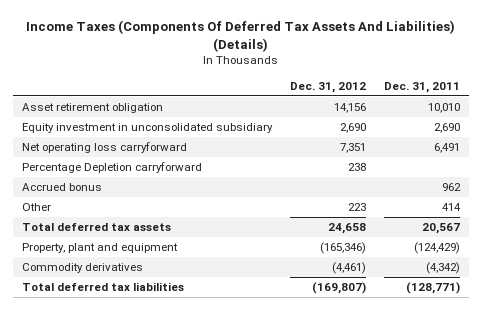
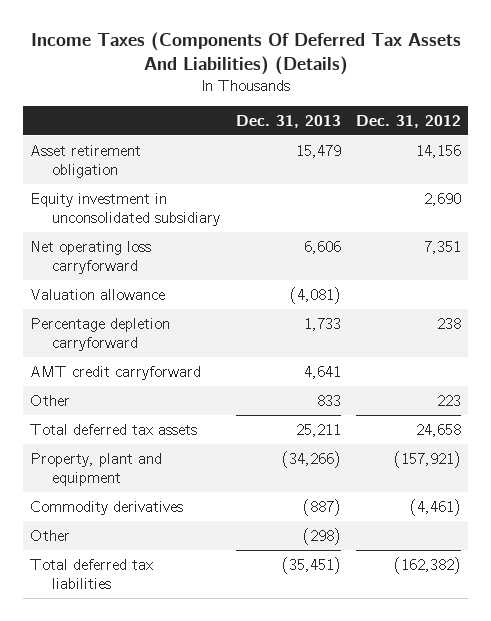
[383,81,460,93] Dec. 31, 2011 -> none
none -> [235,114,341,128] Dec. 31, 2013
[22,183,103,192] Accrued bonus -> none
none -> [30,288,166,300] Valuation allowance
[22,162,203,174] Percentage Depletion carryforward -> [30,317,171,351] Percentage depletion carryforward
none -> [30,365,202,380] AMT credit carryforward
[319,242,366,255] (165,346) -> [393,450,461,468] (157,921)
none -> [30,529,71,541] Other
[311,282,366,295] (169,807) -> [393,556,461,574] (162,382)

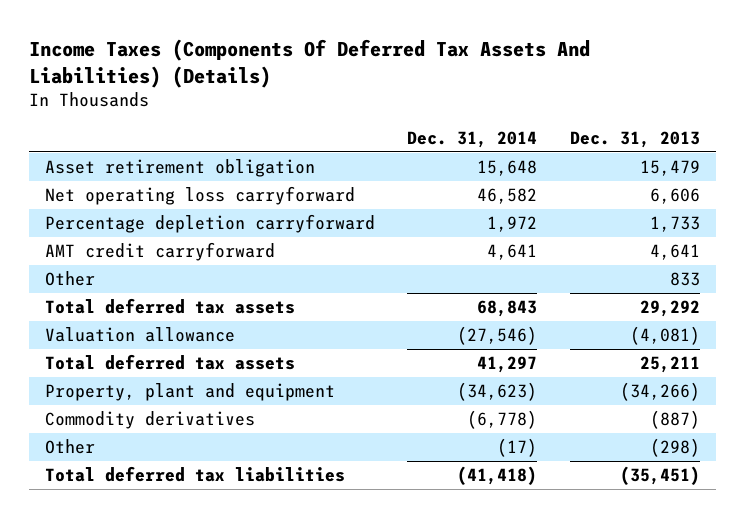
[355,114,461,128] Dec. 31, 2012 -> none
none -> [407,130,538,148] Dec. 31, 2014
[30,192,221,226] Equity investment in unconsolidated subsidiary -> none
none -> [44,298,295,315] Total deferred tax assets
[30,288,166,300] Valuation allowance -> [44,327,235,343] Valuation allowance

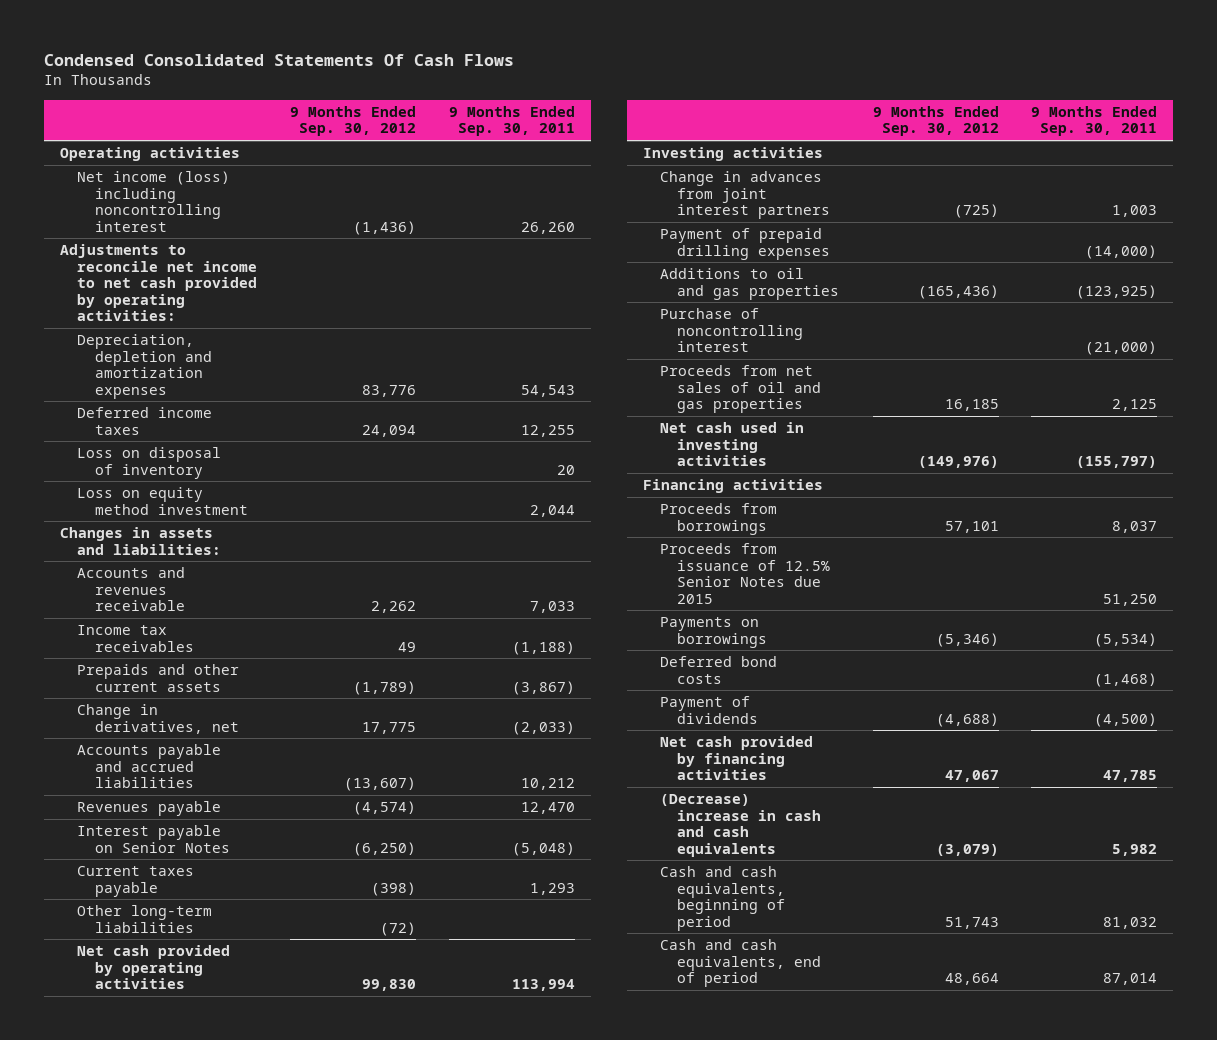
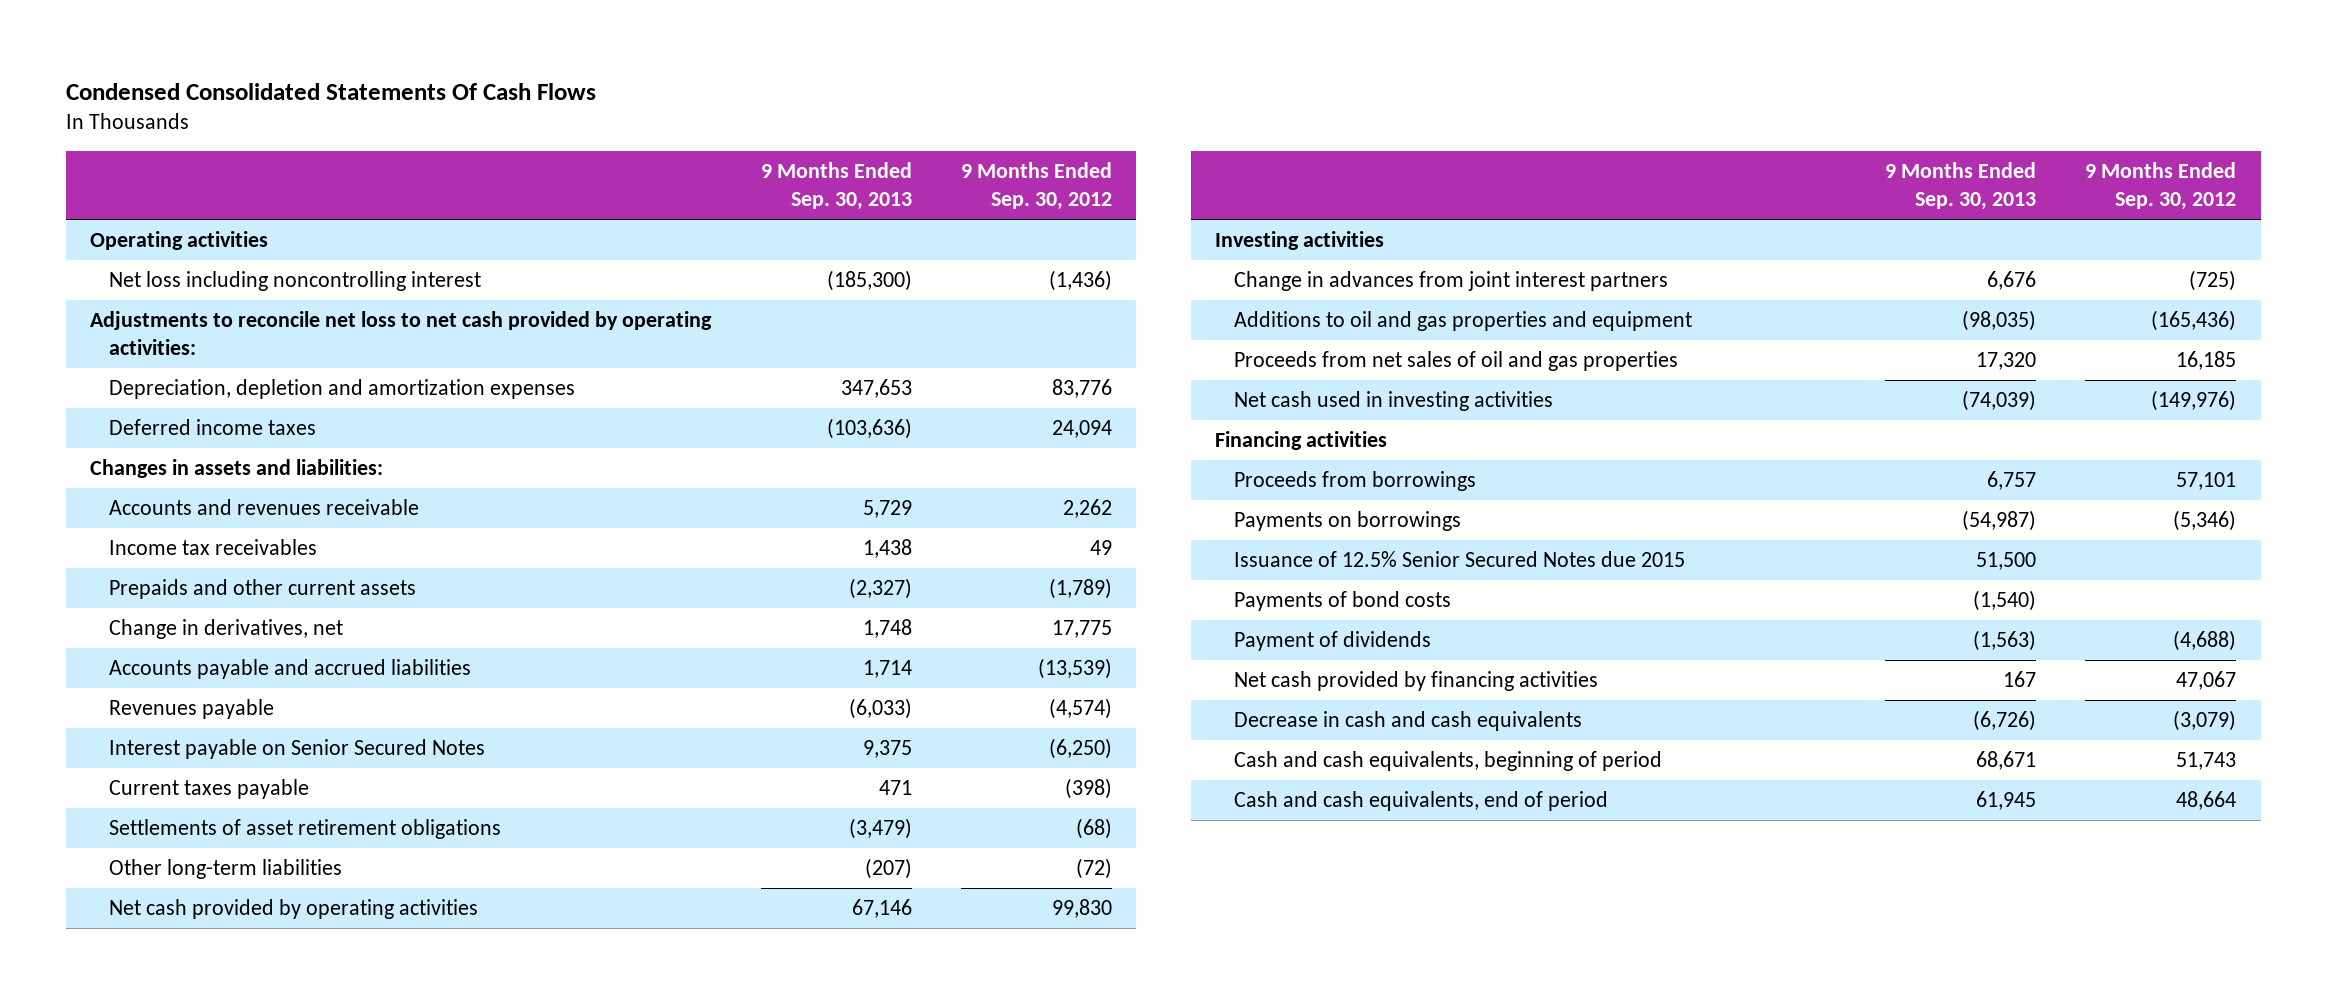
[448,105,575,137] 9 Months Ended Sep. 30, 2011 -> none
none -> [760,162,912,211] 9 Months Ended Sep. 30, 2013
[77,170,231,232] Net income (loss) including noncontrolling interest -> [109,271,482,292] Net loss including noncontrolling interest
[60,243,258,322] Adjustments to reconcile net income to net cash provided by operating activities: -> [90,311,713,356] Adjustments to reconcile net loss to net cash provided by operating activities:
[77,446,222,479] Loss on disposal of inventory -> none
[77,486,248,515] Loss on equity method investment -> none
[344,777,417,792] (13,607) -> [1037,658,1112,680] (13,539)
[77,824,230,853] Interest payable on Senior Notes -> [109,739,486,760] Interest payable on Senior Secured Notes
none -> [109,819,502,840] Settlements of asset retirement obligations
[660,227,831,260] Payment of prepaid drilling expenses -> none
[660,307,804,353] Purchase of noncontrolling interest -> none
[660,267,840,300] Additions to oil and gas properties -> [1233,311,1692,332] Additions to oil and gas properties and equipment
[660,542,831,604] Proceeds from issuance of 12.5% Senior Notes due 2015 -> none
[660,655,778,684] Deferred bond costs -> none
none -> [1233,551,1685,568] Issuance of 12.5% Senior Secured Notes due 2015
none -> [1233,591,1451,612] Payments of bond costs
[660,793,822,857] (Decrease) increase in cash and cash equivalents -> [1233,711,1582,732] Decrease in cash and cash equivalents

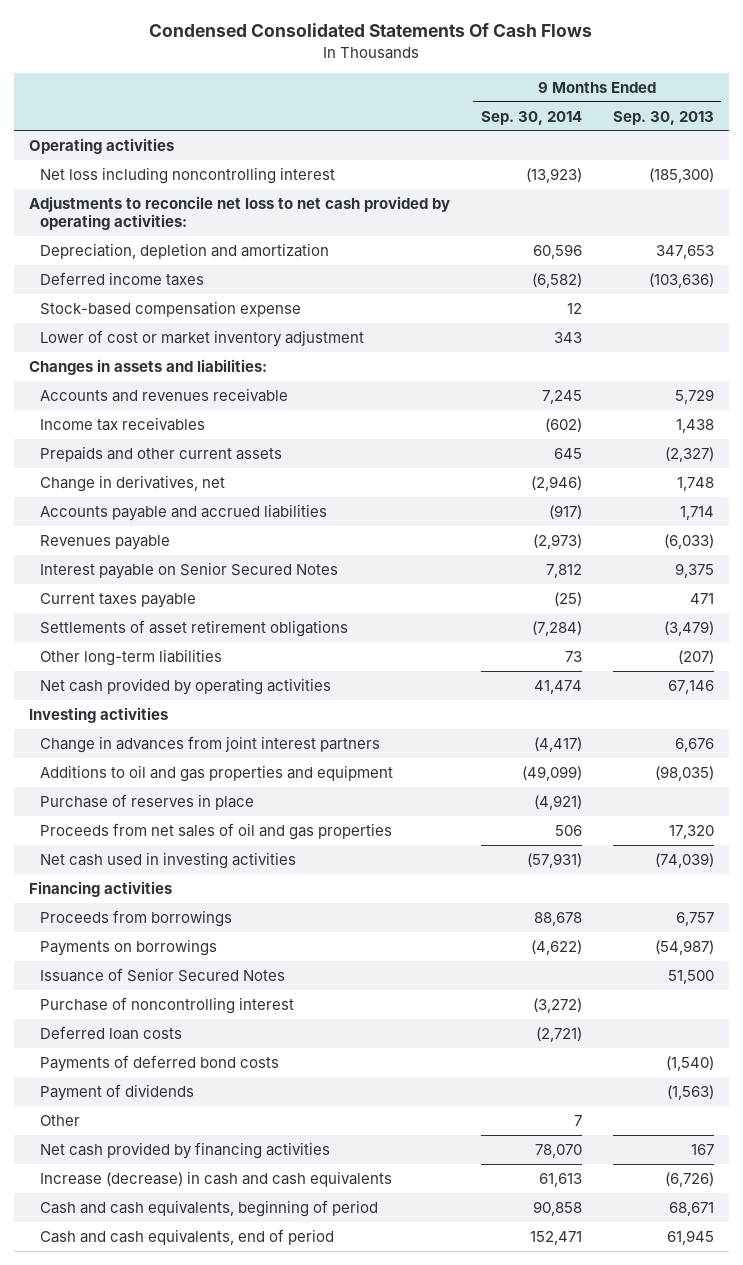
[960,162,1112,211] 9 Months Ended Sep. 30, 2012 -> none
none -> [480,110,582,125] Sep. 30, 2014
[109,379,576,400] Depreciation, depletion and amortization expenses -> [40,242,330,259] Depreciation, depletion and amortization
none -> [40,300,302,317] Stock-based compensation expense
none -> [40,329,365,347] Lower of cost or market inventory adjustment
none -> [40,793,255,810] Purchase of reserves in place
[1233,551,1685,568] Issuance of 12.5% Senior Secured Notes due 2015 -> [40,967,286,982] Issuance of Senior Secured Notes
none -> [40,996,295,1014] Purchase of noncontrolling interest
none -> [40,1025,183,1040] Deferred loan costs
[1233,591,1451,612] Payments of bond costs -> [40,1054,280,1072] Payments of deferred bond costs
none -> [40,1114,81,1126] Other
[1233,711,1582,732] Decrease in cash and cash equivalents -> [40,1170,393,1187] Increase (decrease) in cash and cash equivalents

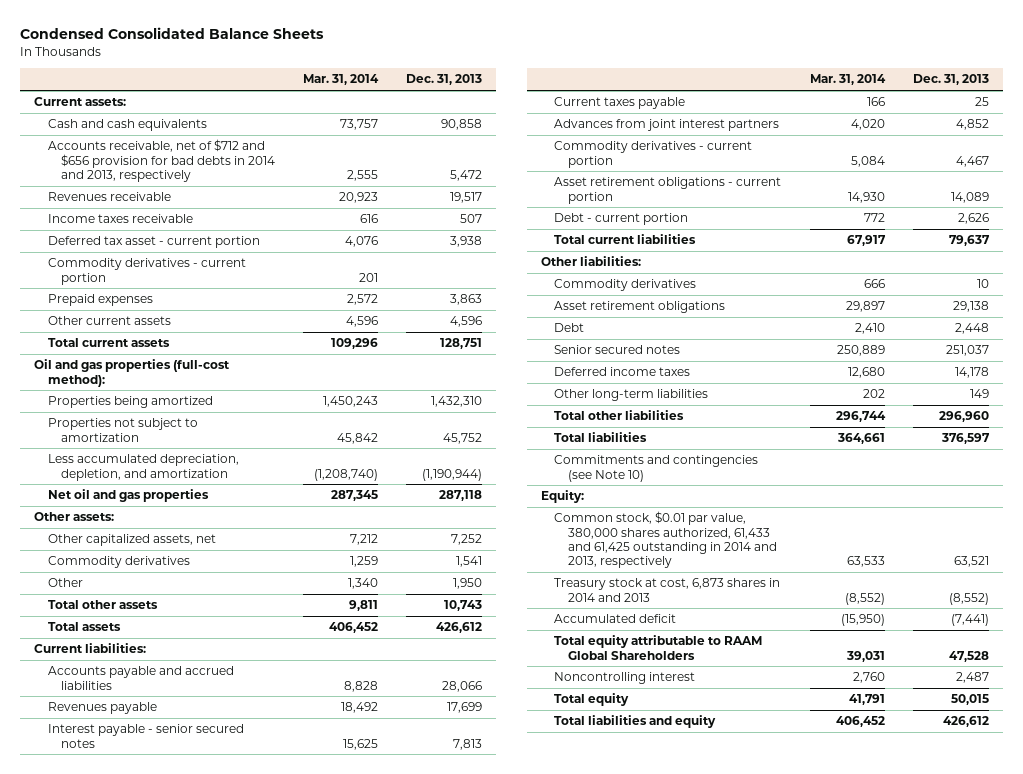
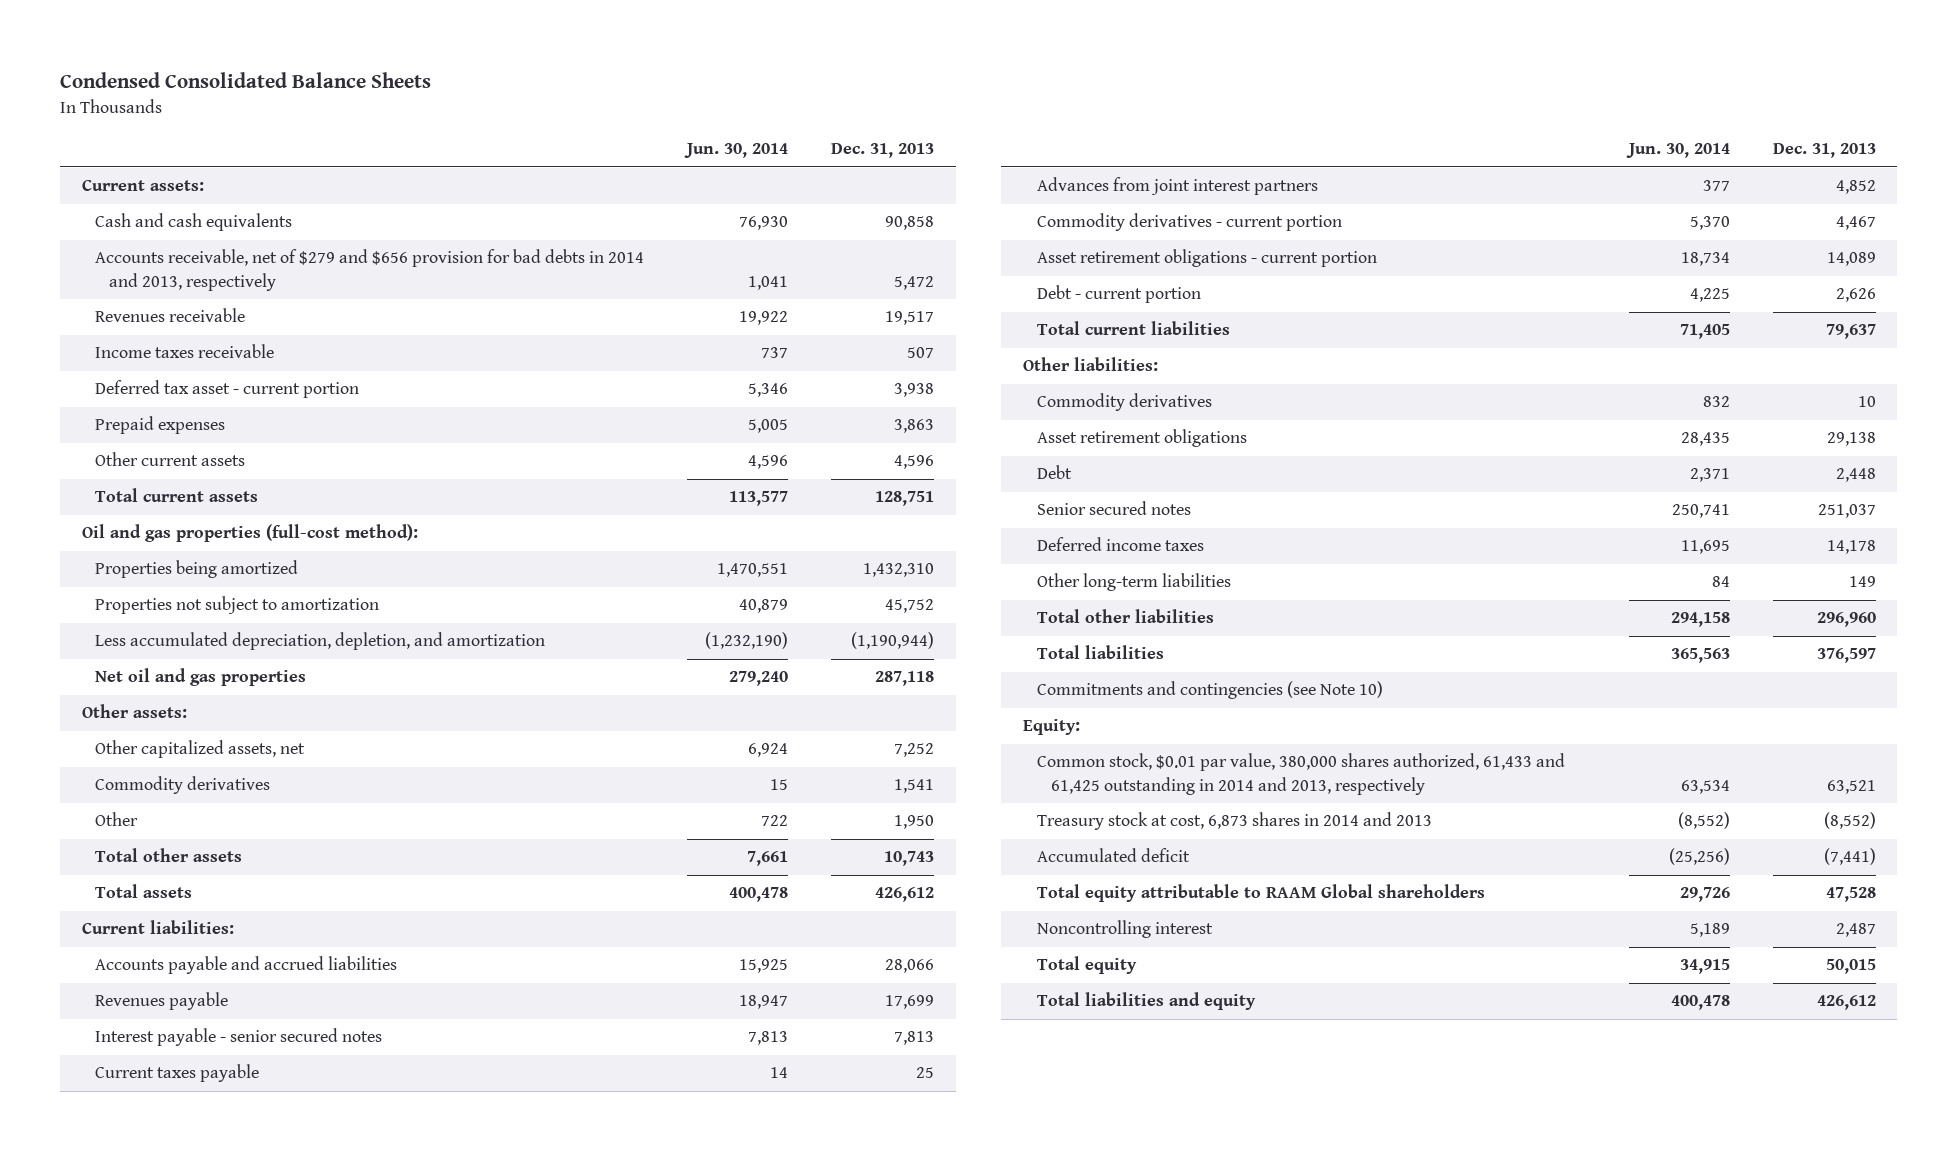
[303,74,380,86] Mar. 31, 2014 -> none
none -> [684,143,789,159] Jun. 30, 2014
[47,139,276,182] Accounts receivable, net of $712 and $656 provision for bad debts in 2014 and 2013, respectively -> [95,249,645,291] Accounts receivable, net of $279 and $656 provision for bad debts in 2014 and 2013, respectively
[47,258,246,285] Commodity derivatives - current portion -> none
[554,635,763,660] Total equity attributable to RAAM Global Shareholders -> [1036,884,1485,903] Total equity attributable to RAAM Global shareholders

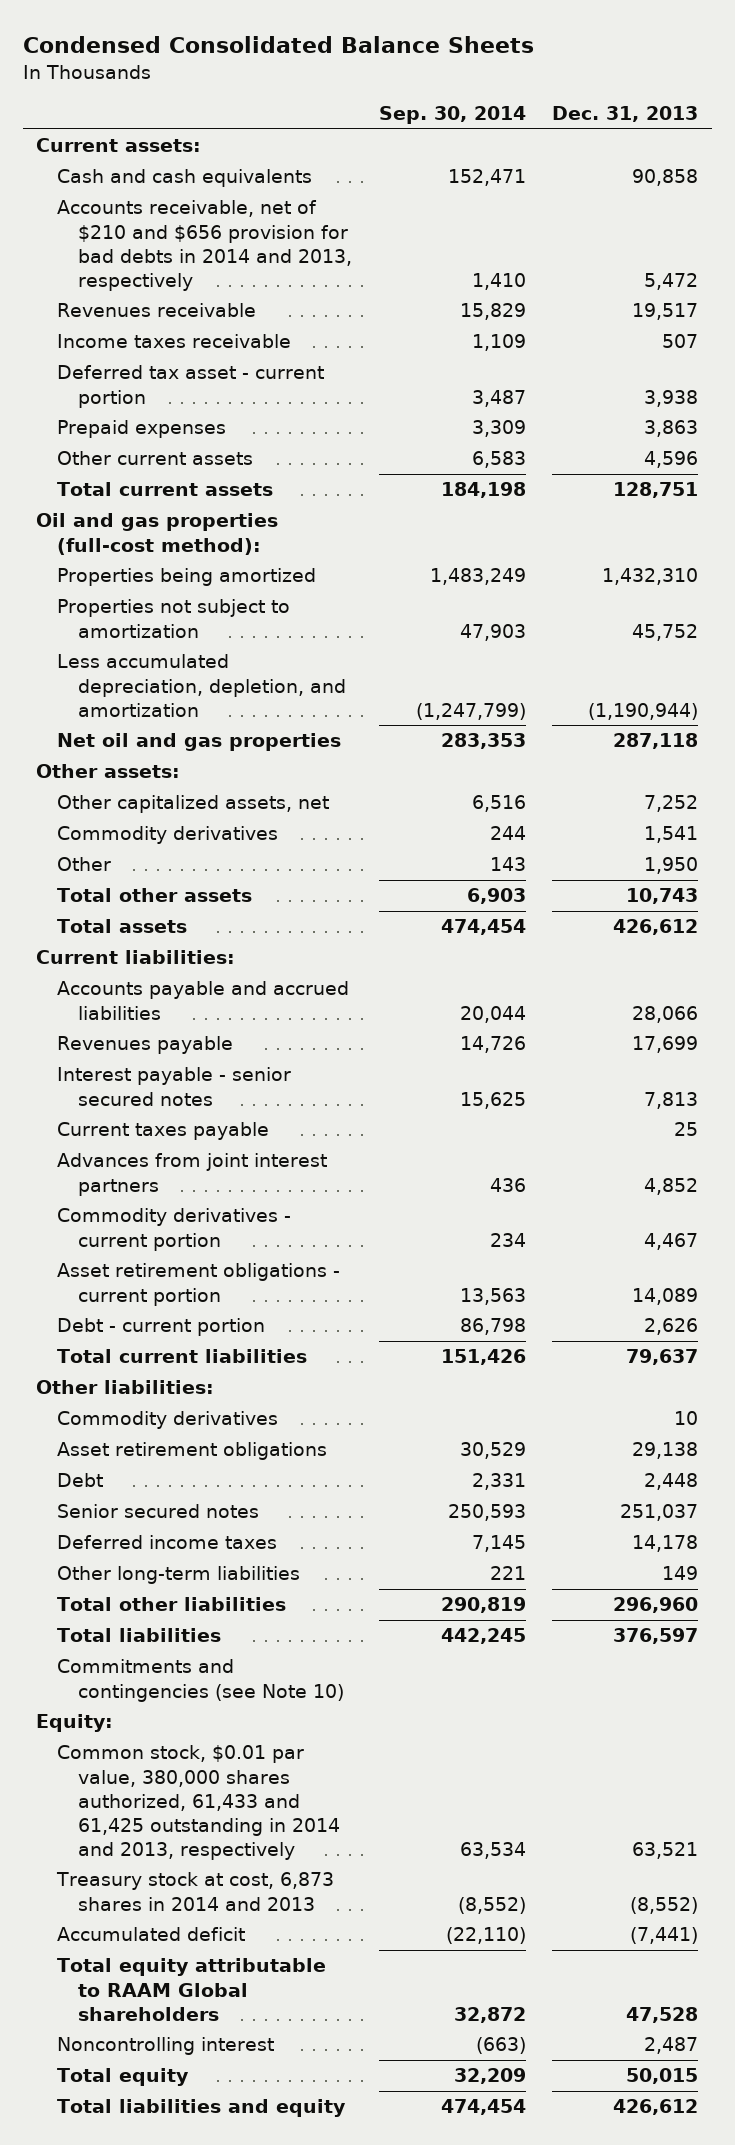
[684,143,789,159] Jun. 30, 2014 -> none
none -> [378,106,526,125] Sep. 30, 2014
[95,249,645,291] Accounts receivable, net of $279 and $656 provision for bad debts in 2014 and 2013, respectively -> [57,200,352,291] Accounts receivable, net of $210 and $656 provision for bad debts in 2014 and 2013, respectively

